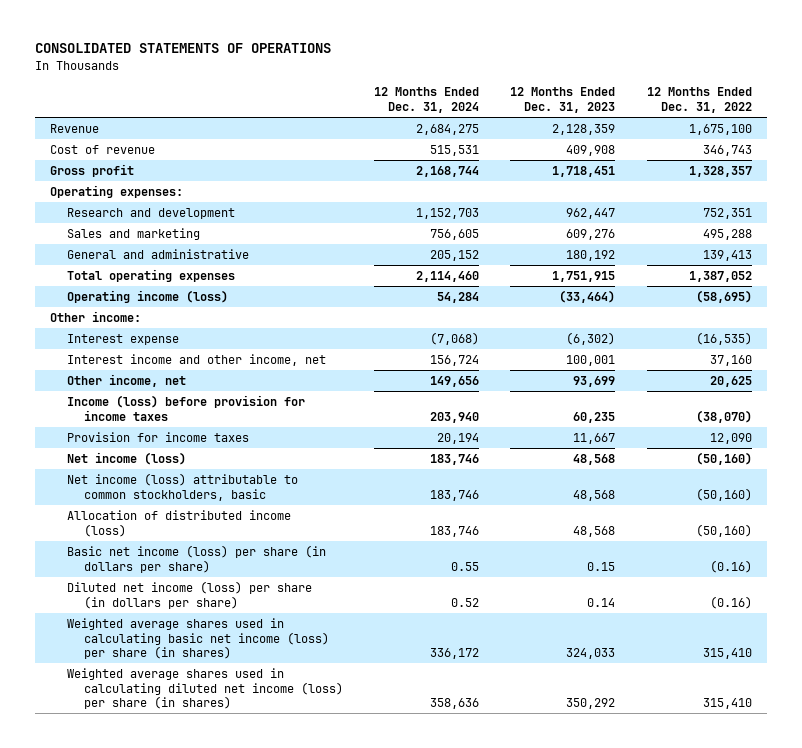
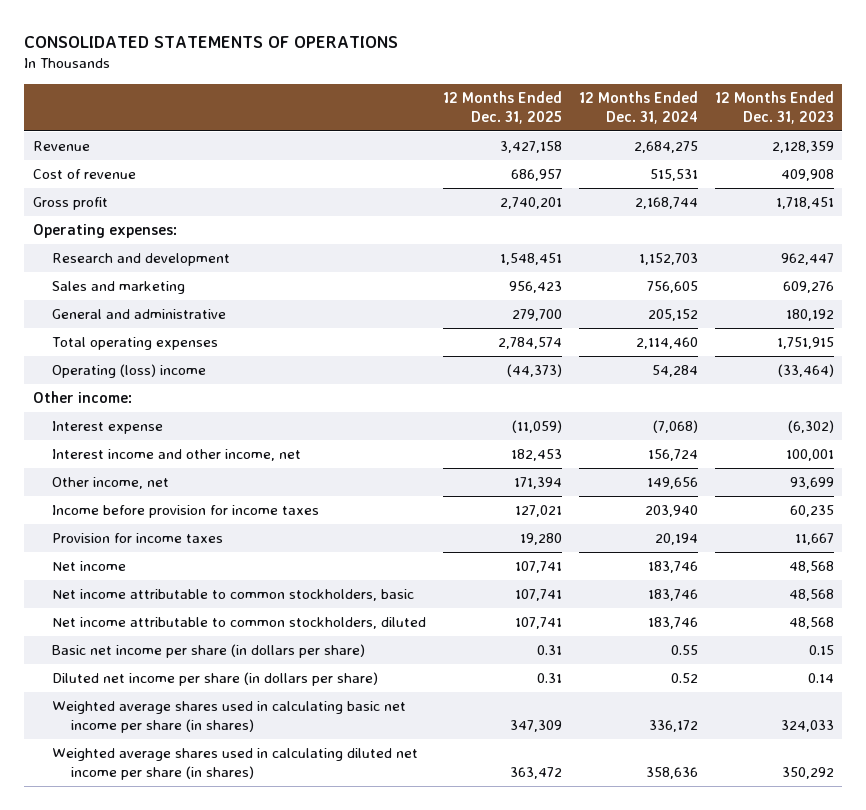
[646,87,752,114] 12 Months Ended Dec. 31, 2022 -> none
none -> [442,90,562,124] 12 Months Ended Dec. 31, 2025
[67,289,229,303] Operating income (loss) -> [51,364,206,379] Operating (loss) income
[67,394,306,421] Income (loss) before provision for income taxes -> [51,505,319,519] Income before provision for income taxes
[67,451,187,465] Net income (loss) -> [51,561,126,572] Net income
[67,472,299,501] Net income (loss) attributable to common stockholders, basic -> [51,589,414,602] Net income attributable to common stockholders, basic
[67,509,292,537] Allocation of distributed income (loss) -> [51,617,426,630] Net income attributable to common stockholders, diluted
[67,544,327,573] Basic net income (loss) per share (in dollars per share) -> [51,644,365,659] Basic net income per share (in dollars per share)
[67,580,313,609] Diluted net income (loss) per share (in dollars per share) -> [51,672,378,687] Diluted net income per share (in dollars per share)
[67,617,329,660] Weighted average shares used in calculating basic net income (loss) per share (in shares) -> [51,701,406,734] Weighted average shares used in calculating basic net income per share (in shares)
[67,667,343,710] Weighted average shares used in calculating diluted net income (loss) per share (in shares) -> [51,748,418,781] Weighted average shares used in calculating diluted net income per share (in shares)

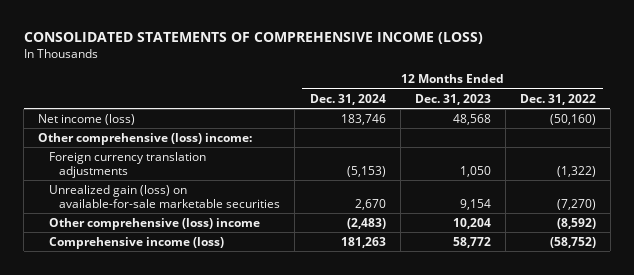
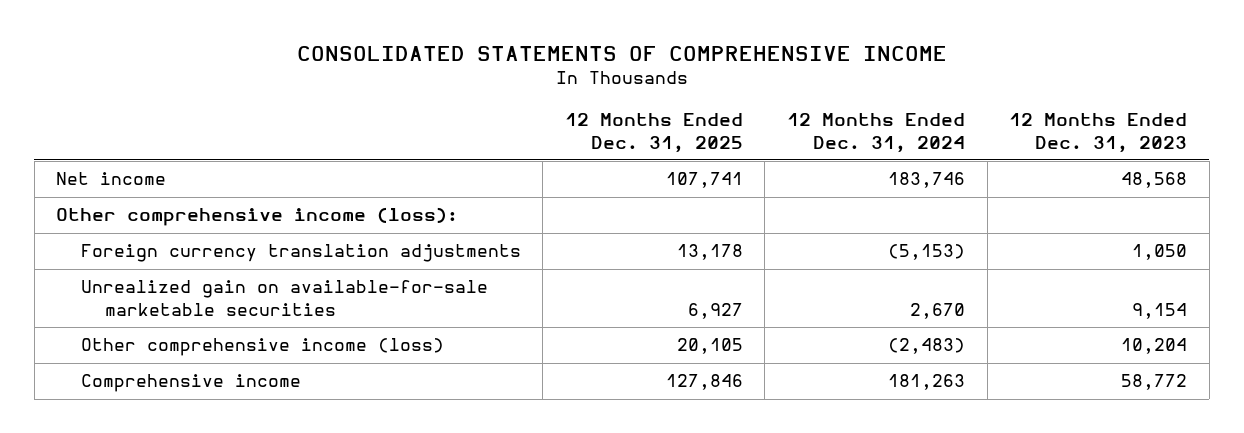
[23,32,483,45] CONSOLIDATED STATEMENTS OF COMPREHENSIVE INCOME (LOSS) -> [296,46,947,62] CONSOLIDATED STATEMENTS OF COMPREHENSIVE INCOME
[519,93,596,105] Dec. 31, 2022 -> none
none -> [564,113,743,153] 12 Months Ended Dec. 31, 2025
[38,113,136,125] Net income (loss) -> [56,172,167,186] Net income
[38,132,253,145] Other comprehensive (loss) income: -> [56,207,459,227] Other comprehensive income (loss):
[48,184,281,208] Unrealized gain (loss) on available-for-sale marketable securities -> [80,280,488,316] Unrealized gain on available-for-sale marketable securities
[48,217,260,230] Other comprehensive (loss) income -> [80,338,444,357] Other comprehensive income (loss)
[48,236,224,249] Comprehensive income (loss) -> [80,374,301,393] Comprehensive income

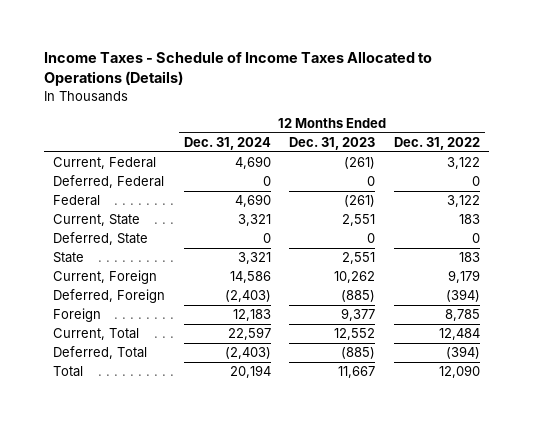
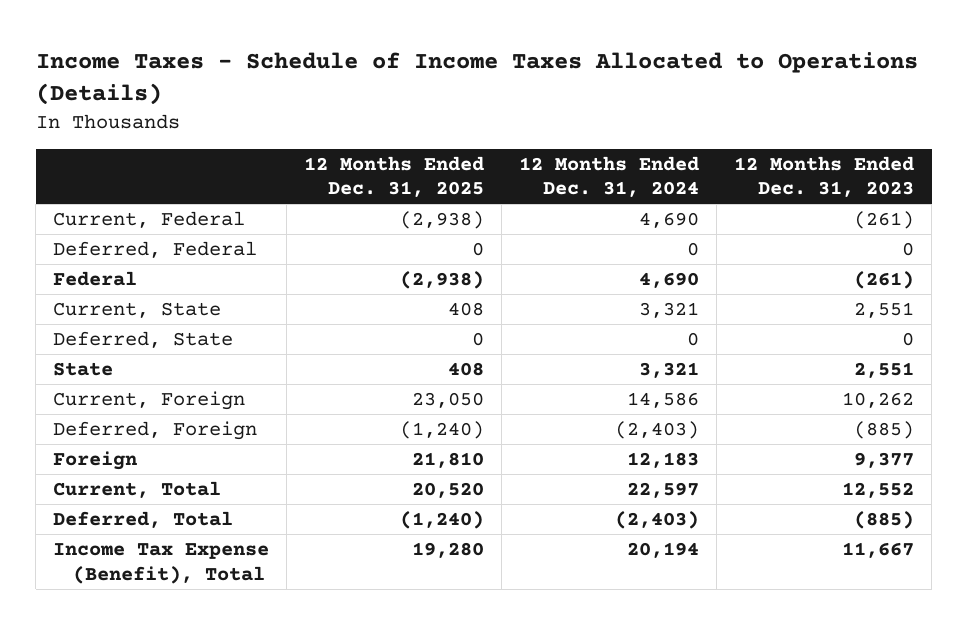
[393,136,480,150] Dec. 31, 2022 -> none
none -> [304,155,485,198] 12 Months Ended Dec. 31, 2025
[52,366,83,378] Total -> [53,543,270,584] Income Tax Expense (Benefit), Total

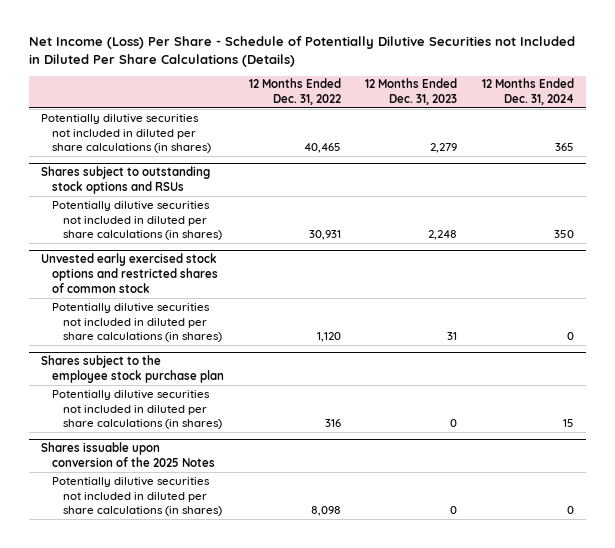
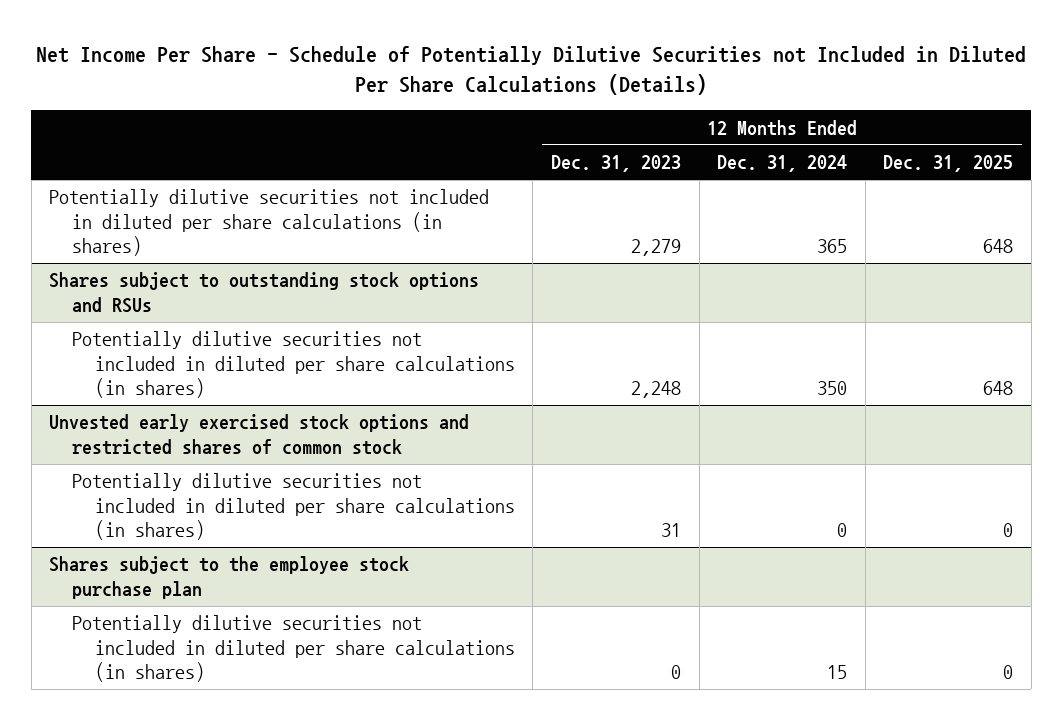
[28,36,575,68] Net Income (Loss) Per Share - Schedule of Potentially Dilutive Securities not Included in Diluted Per Share Calculations (Details) -> [36,46,1027,96] Net Income Per Share - Schedule of Potentially Dilutive Securities not Included in Diluted Per Share Calculations (Details)
[248,78,341,106] 12 Months Ended Dec. 31, 2022 -> none
none -> [883,155,1014,173] Dec. 31, 2025
[40,442,216,468] Shares issuable upon conversion of the 2025 Notes -> none
[52,476,223,517] Potentially dilutive securities not included in diluted per share calculations (in shares) -> none

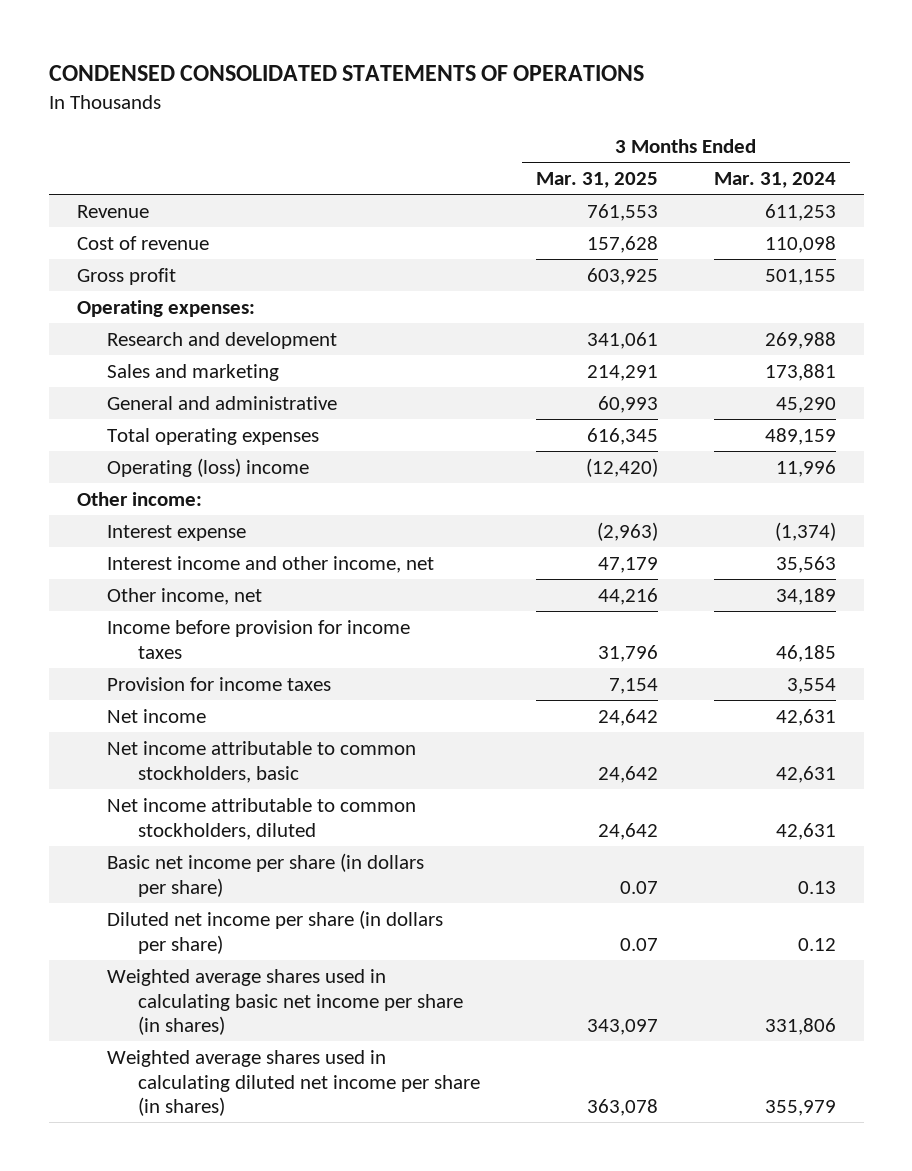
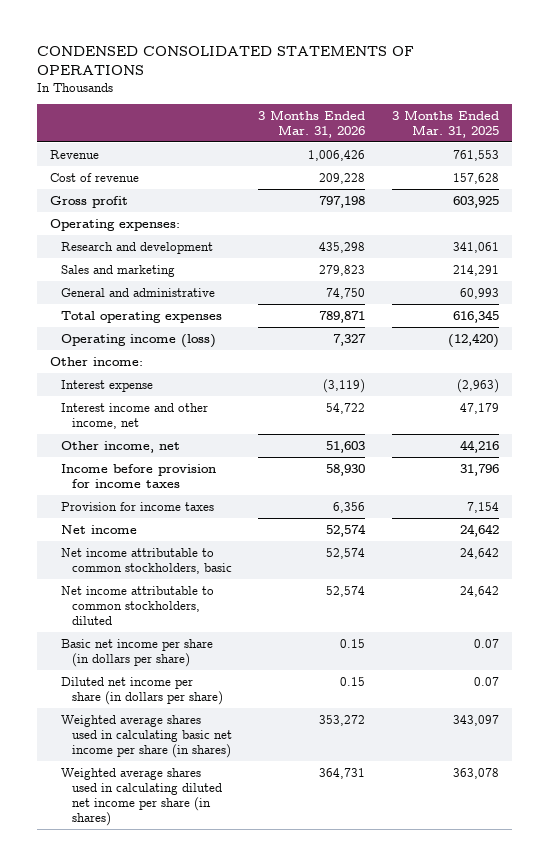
[713,171,836,188] Mar. 31, 2024 -> none
none -> [258,109,366,138] 3 Months Ended Mar. 31, 2026
[107,457,310,477] Operating (loss) income -> [61,333,217,348] Operating income (loss)

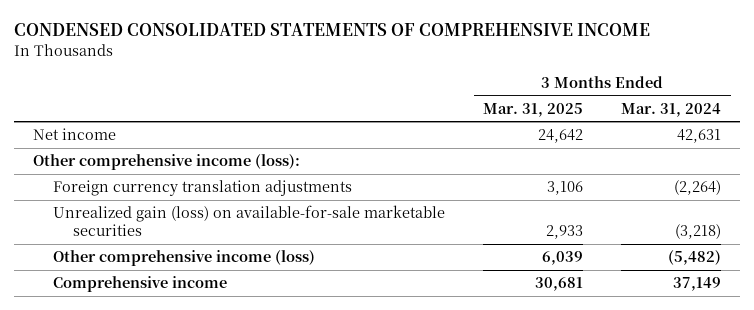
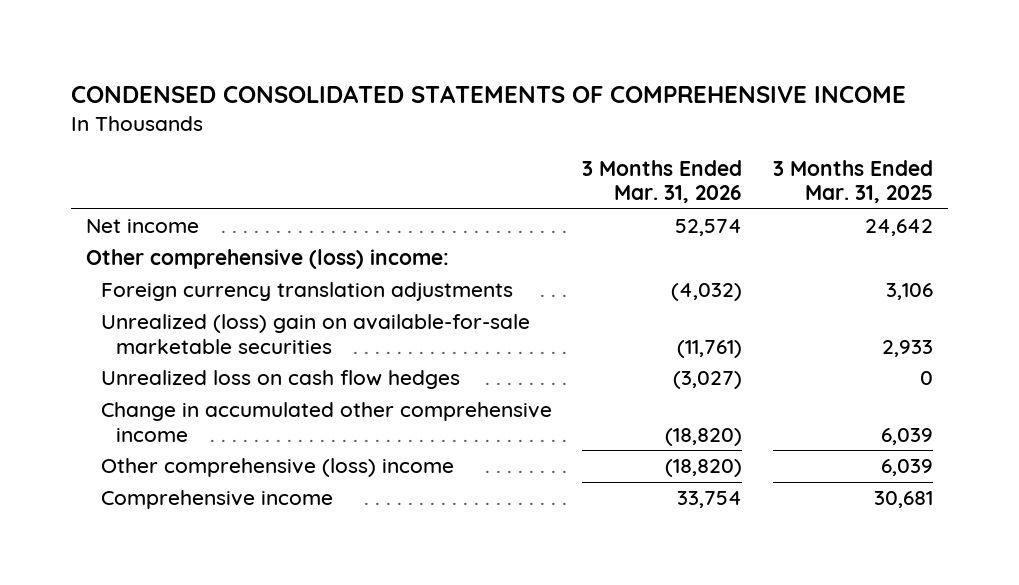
[621,102,722,117] Mar. 31, 2024 -> none
none -> [582,159,743,204] 3 Months Ended Mar. 31, 2026
[33,154,301,171] Other comprehensive income (loss): -> [85,249,449,270] Other comprehensive (loss) income:
[52,205,445,237] Unrealized gain (loss) on available-for-sale marketable securities -> [100,314,530,354] Unrealized (loss) gain on available-for-sale marketable securities
none -> [100,370,460,390] Unrealized loss on cash flow hedges
[52,250,315,267] Other comprehensive income (loss) -> [100,402,552,442] Change in accumulated other comprehensive income
none -> [100,458,454,478] Other comprehensive (loss) income

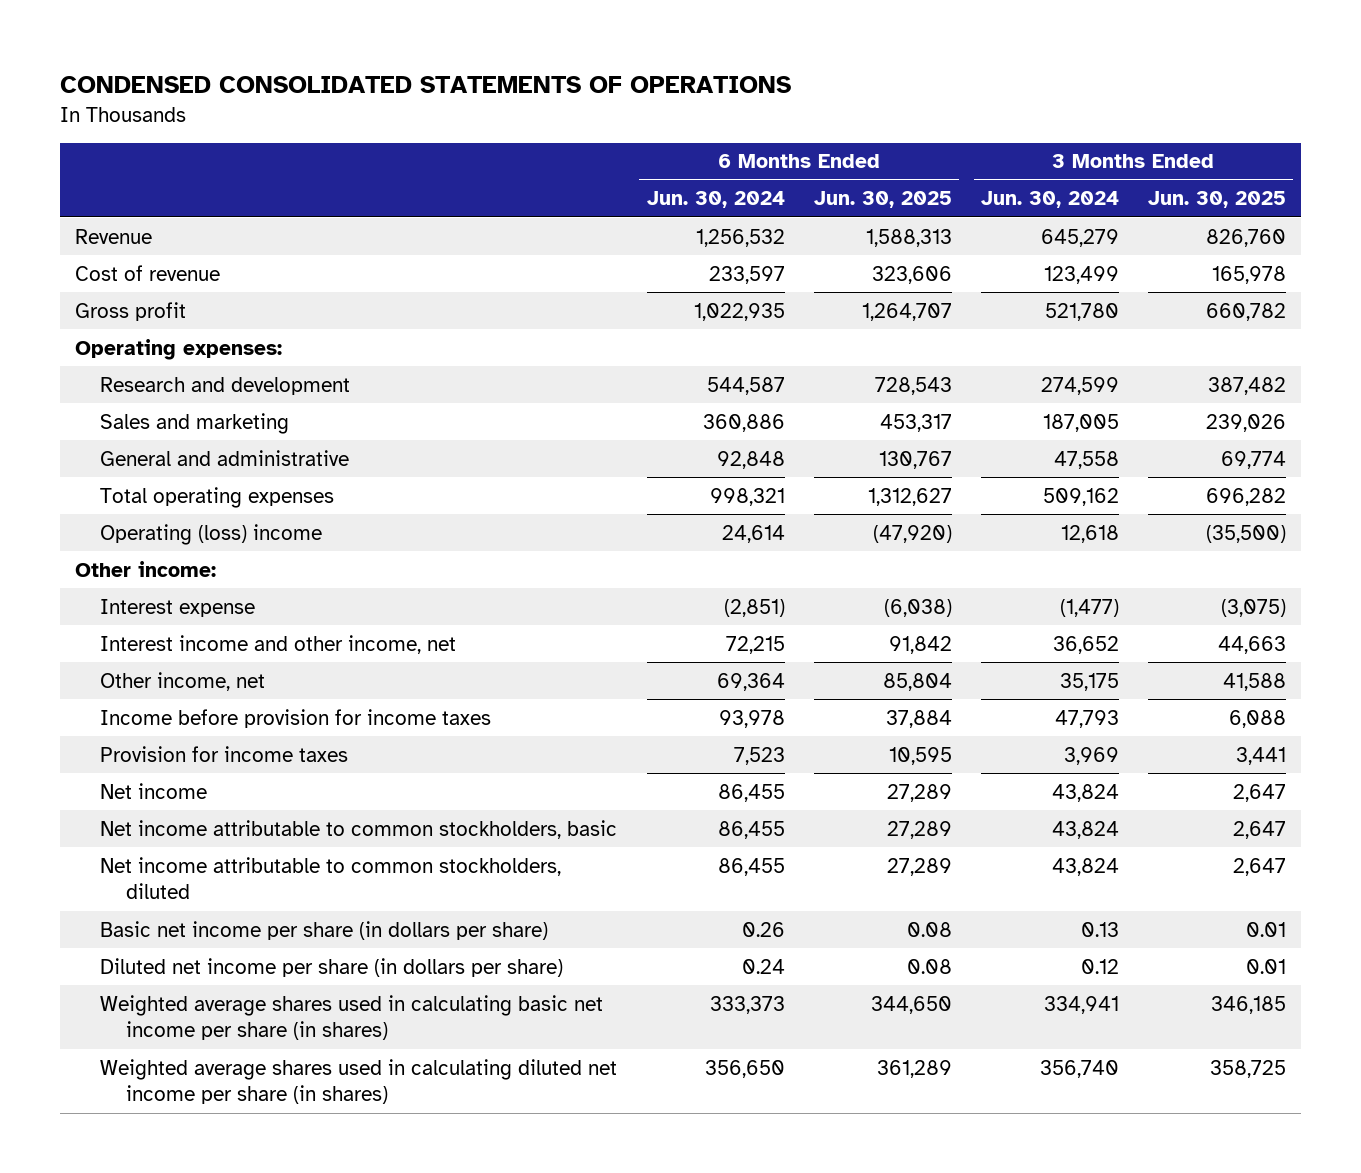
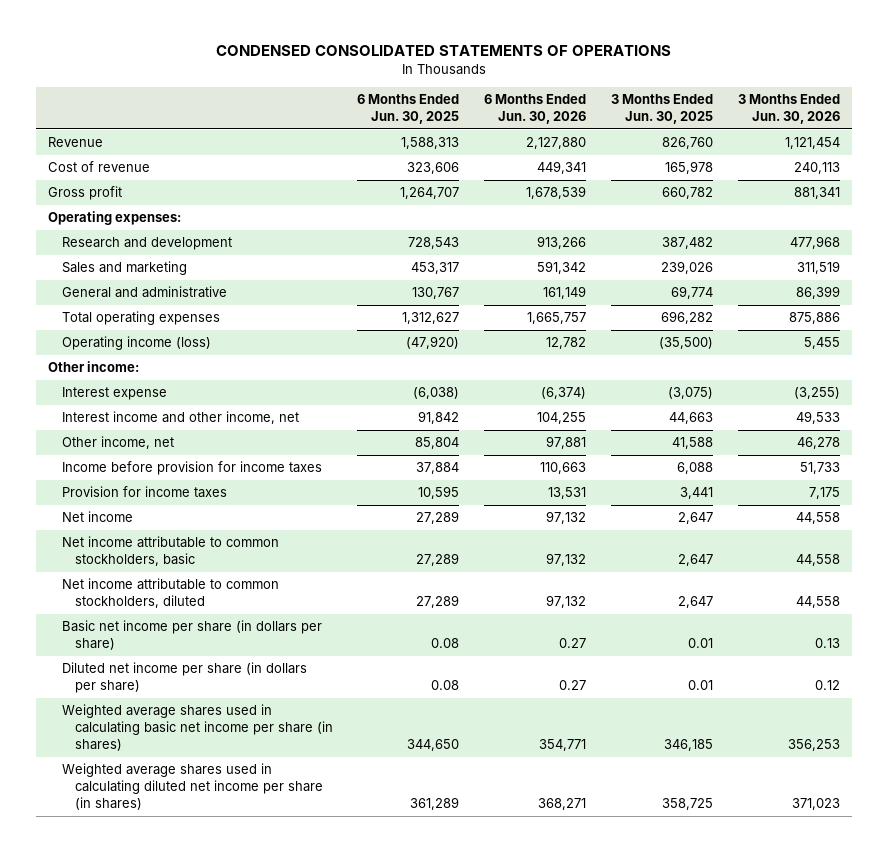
[646,191,785,209] Jun. 30, 2024 -> none
[980,191,1119,209] Jun. 30, 2024 -> none
none -> [484,94,587,125] 6 Months Ended Jun. 30, 2026
none -> [737,94,840,125] 3 Months Ended Jun. 30, 2026
[100,523,323,545] Operating (loss) income -> [61,336,211,351] Operating income (loss)

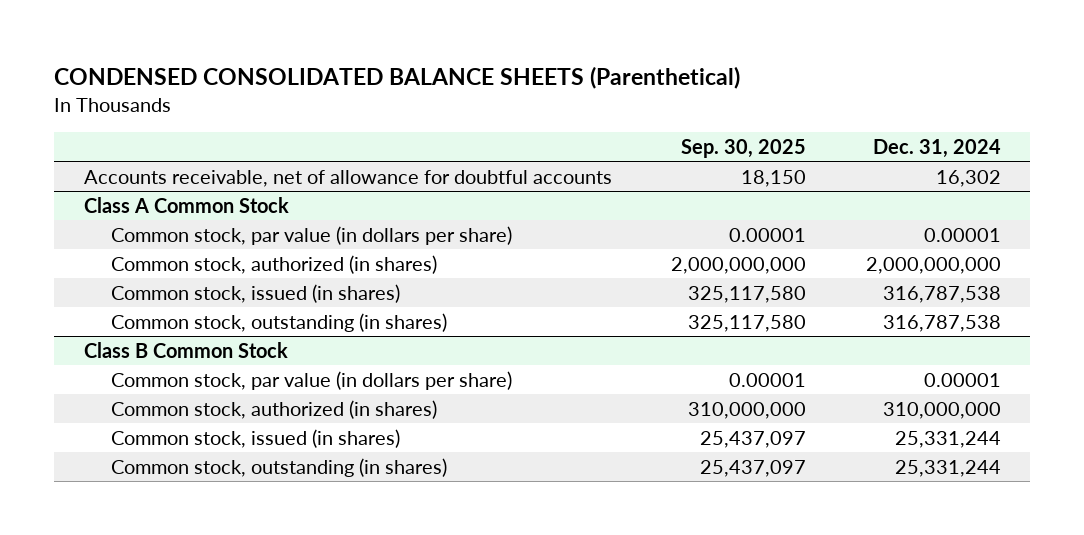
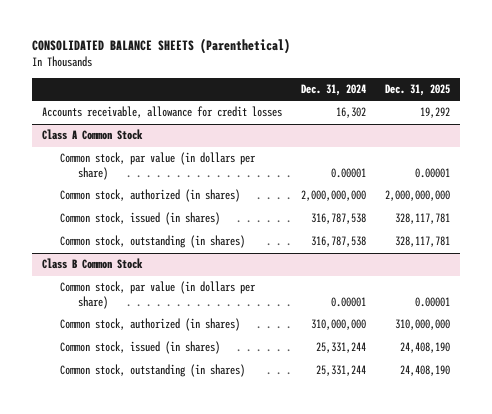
[53,66,740,90] CONDENSED CONSOLIDATED BALANCE SHEETS (Parenthetical) -> [31,38,290,55] CONSOLIDATED BALANCE SHEETS (Parenthetical)
[681,138,807,158] Sep. 30, 2025 -> none
none -> [385,84,451,97] Dec. 31, 2025
[83,169,612,187] Accounts receivable, net of allowance for doubtful accounts -> [41,106,282,119] Accounts receivable, allowance for credit losses

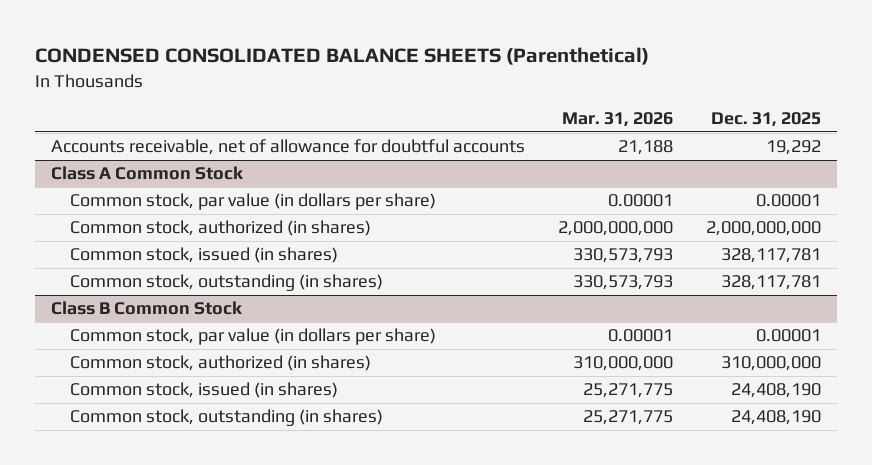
[31,38,290,55] CONSOLIDATED BALANCE SHEETS (Parenthetical) -> [34,47,649,66] CONDENSED CONSOLIDATED BALANCE SHEETS (Parenthetical)
[300,84,366,97] Dec. 31, 2024 -> none
none -> [562,111,674,127] Mar. 31, 2026
[41,106,282,119] Accounts receivable, allowance for credit losses -> [51,139,526,156] Accounts receivable, net of allowance for doubtful accounts

